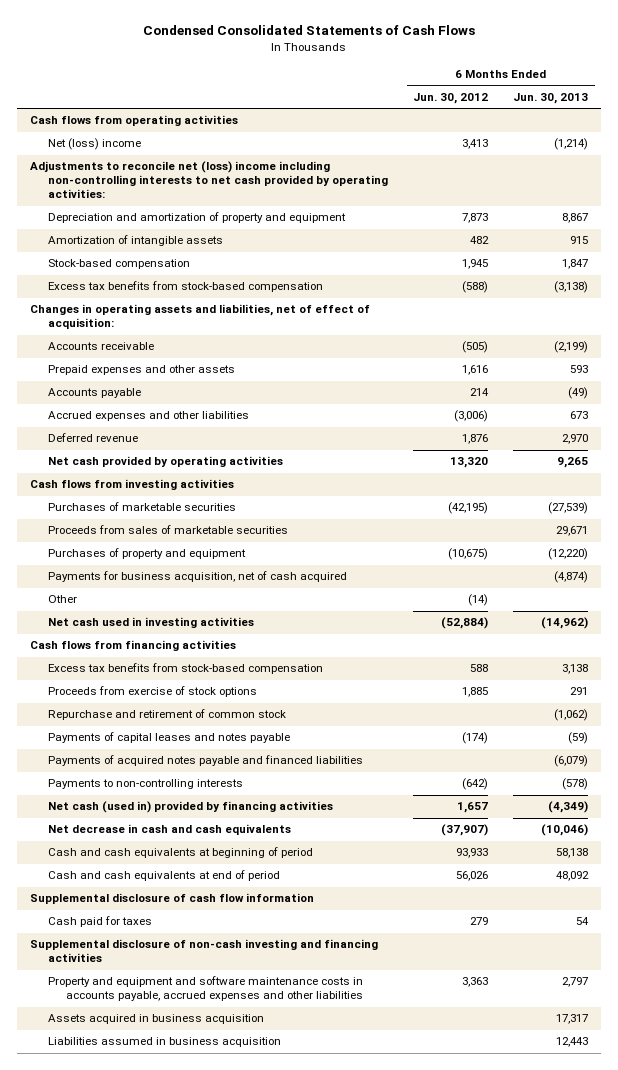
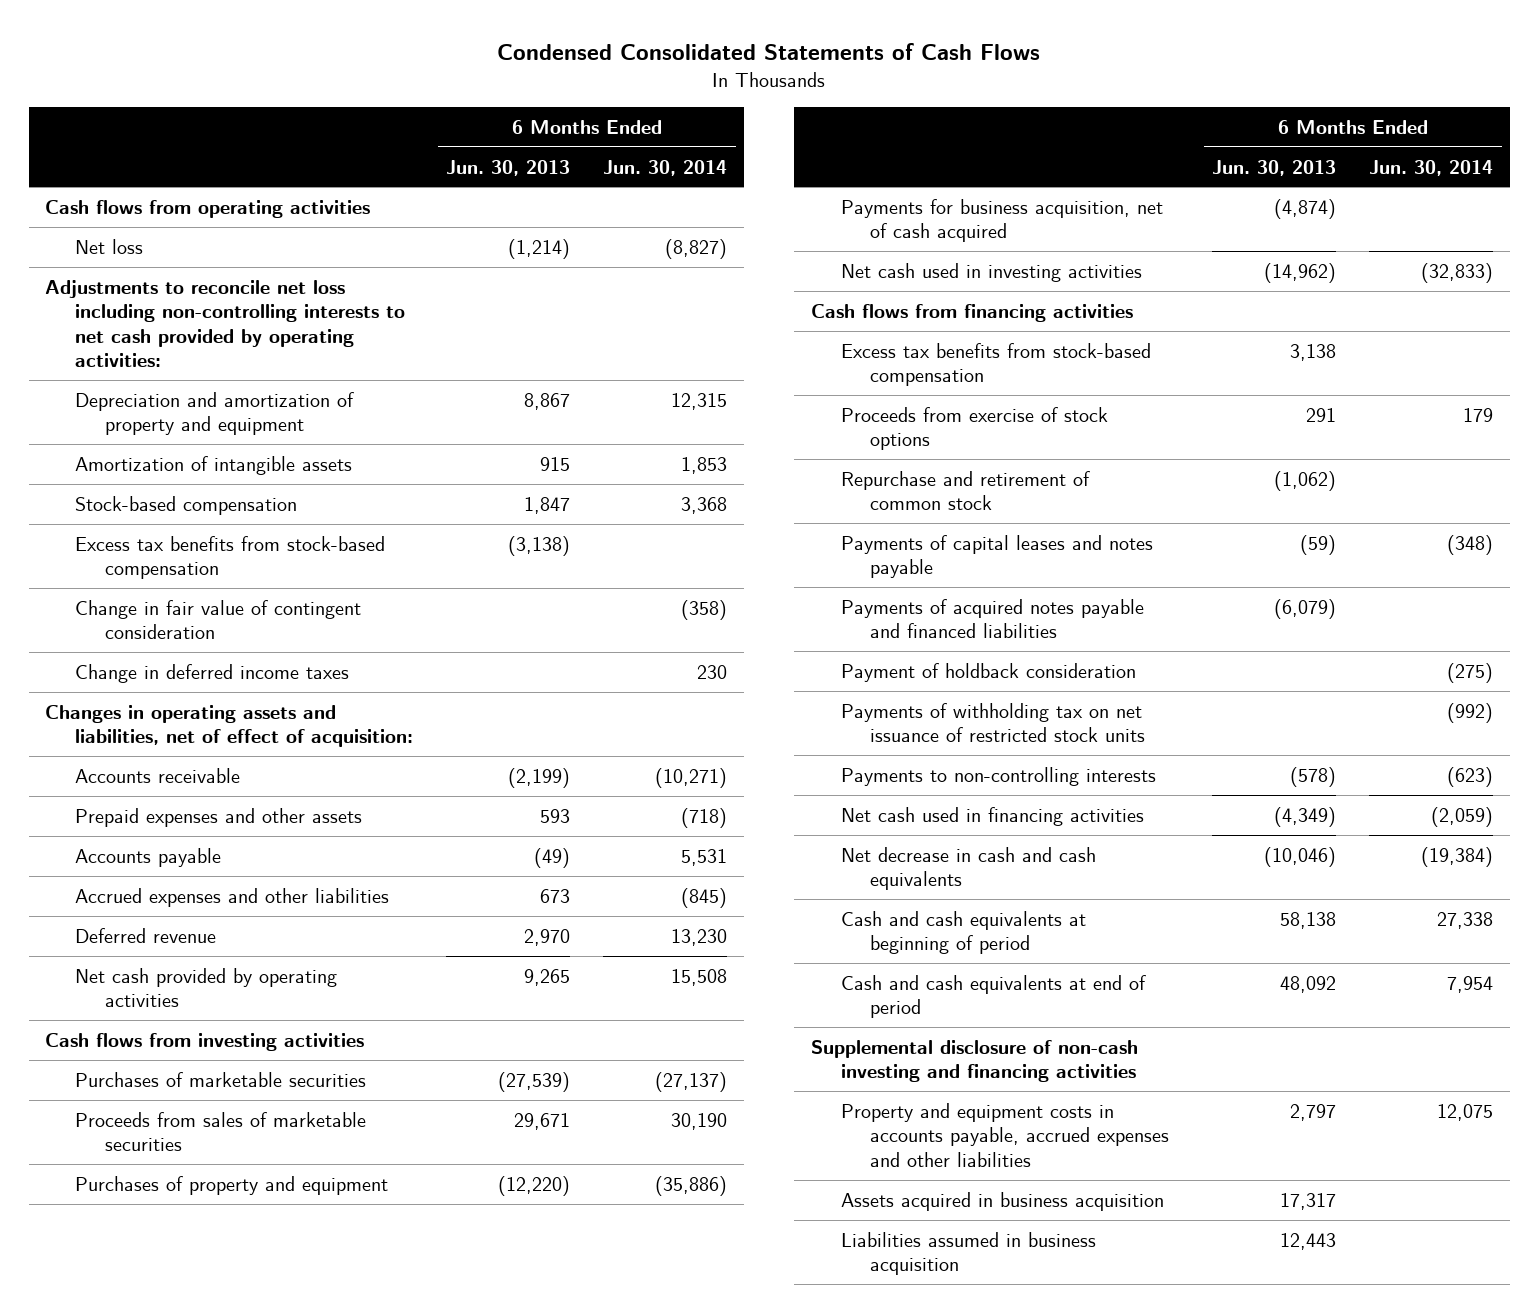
[413,92,489,104] Jun. 30, 2012 -> none
none -> [603,159,728,176] Jun. 30, 2014
[48,138,142,151] Net (loss) income -> [74,238,143,254] Net loss
[29,161,389,199] Adjustments to reconcile net (loss) income including non-controlling interests to net cash provided by operating activities: -> [45,279,405,368] Adjustments to reconcile net loss including non-controlling interests to net cash provided by operating activities:
none -> [74,599,361,640] Change in fair value of contingent consideration
none -> [74,663,349,683] Change in deferred income taxes
[48,595,78,604] Other -> none
none -> [840,662,1136,682] Payment of holdback consideration
none -> [840,702,1146,743] Payments of withholding tax on net issuance of restricted stock units
[48,801,334,814] Net cash (used in) provided by financing activities -> [840,806,1144,826] Net cash used in financing activities
[29,893,314,905] Supplemental disclosure of cash flow information -> none
[48,916,153,928] Cash paid for taxes -> none
[48,976,364,1002] Property and equipment and software maintenance costs in accounts payable, accrued expenses and other liabilities -> [840,1102,1170,1167] Property and equipment costs in accounts payable, accrued expenses and other liabilities

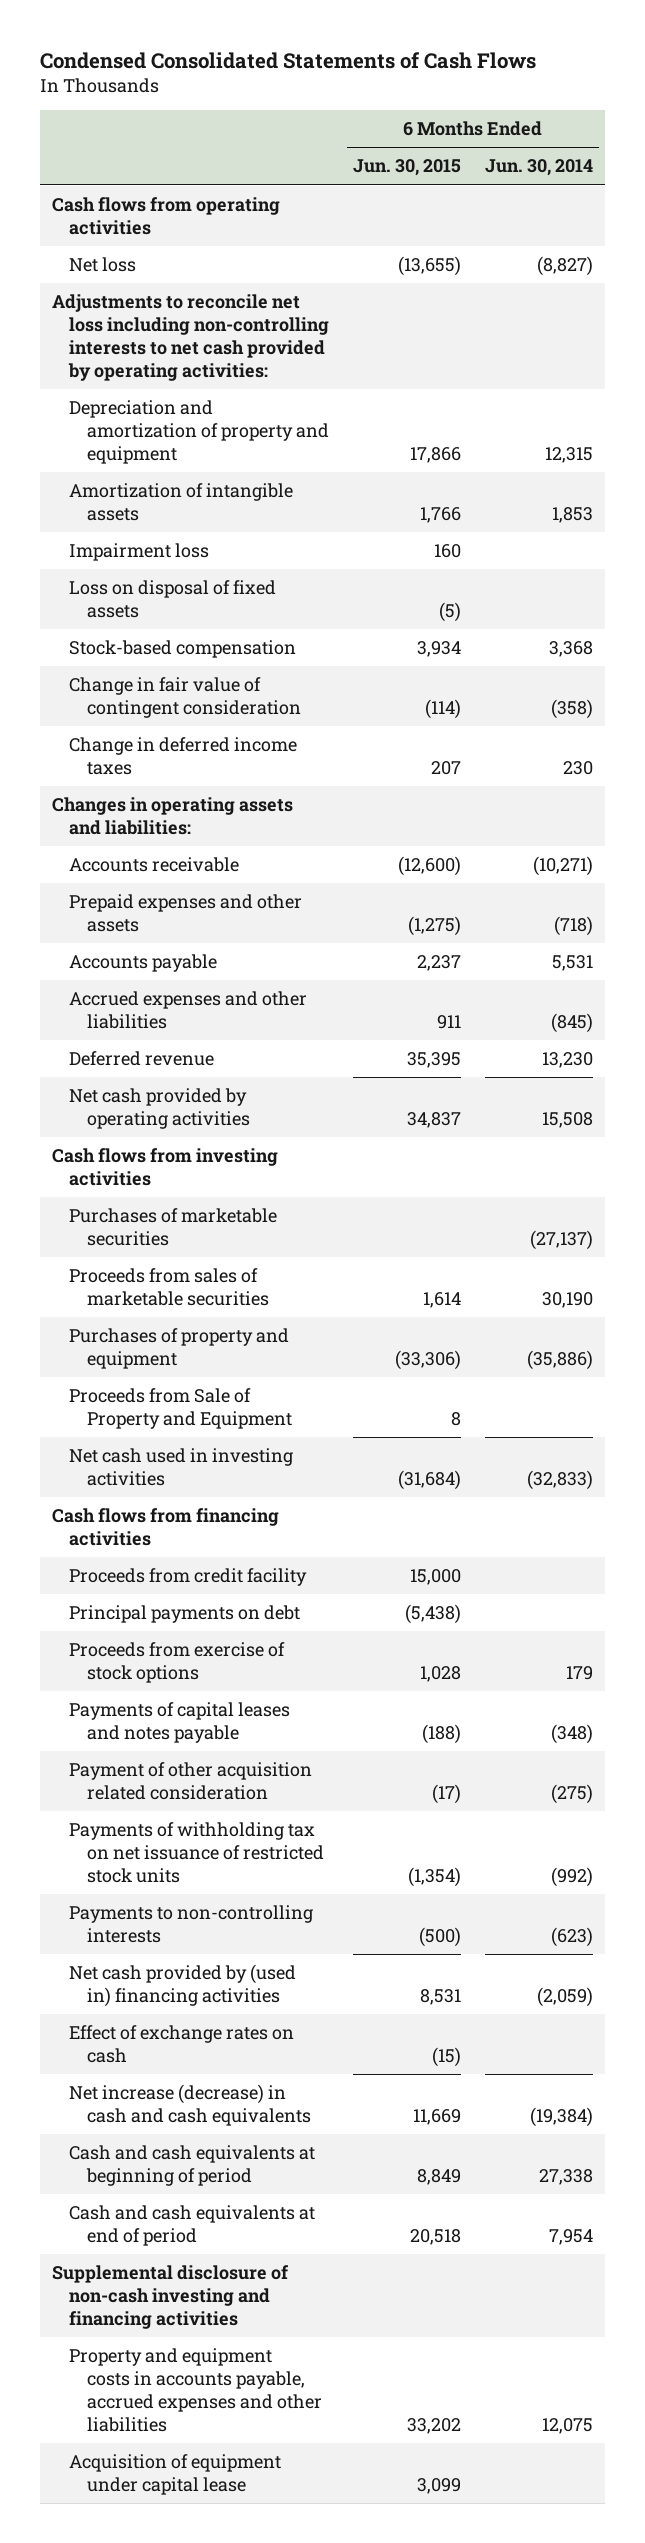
[446,159,571,176] Jun. 30, 2013 -> none
none -> [353,159,462,177] Jun. 30, 2015
none -> [69,543,210,562] Impairment loss
none -> [69,580,277,619] Loss on disposal of fixed assets
[74,535,385,580] Excess tax benefits from stock-based compensation -> none
[45,704,413,748] Changes in operating assets and liabilities, net of effect of acquisition: -> [51,797,293,836] Changes in operating assets and liabilities:
[840,198,1163,243] Payments for business acquisition, net of cash acquired -> none
none -> [69,1388,292,1430] Proceeds from Sale of Property and Equipment
[840,342,1151,387] Excess tax benefits from stock-based compensation -> none
none -> [69,1568,308,1587] Proceeds from credit facility
none -> [69,1605,301,1624] Principal payments on debt
[840,470,1090,511] Repurchase and retirement of common stock -> none
[840,598,1144,639] Payments of acquired notes payable and financed liabilities -> none
[840,662,1136,682] Payment of holdback consideration -> [69,1762,313,1801] Payment of other acquisition related consideration
[840,806,1144,826] Net cash used in financing activities -> [69,1964,297,2008] Net cash provided by (used in) financing activities
none -> [69,2025,295,2064] Effect of exchange rates on cash
[840,846,1096,891] Net decrease in cash and cash equivalents -> [69,2084,311,2127] Net increase (decrease) in cash and cash equivalents
[840,1191,1164,1211] Assets acquired in business acquisition -> none
[840,1231,1096,1276] Liabilities assumed in business acquisition -> none
none -> [69,2454,282,2496] Acquisition of equipment under capital lease

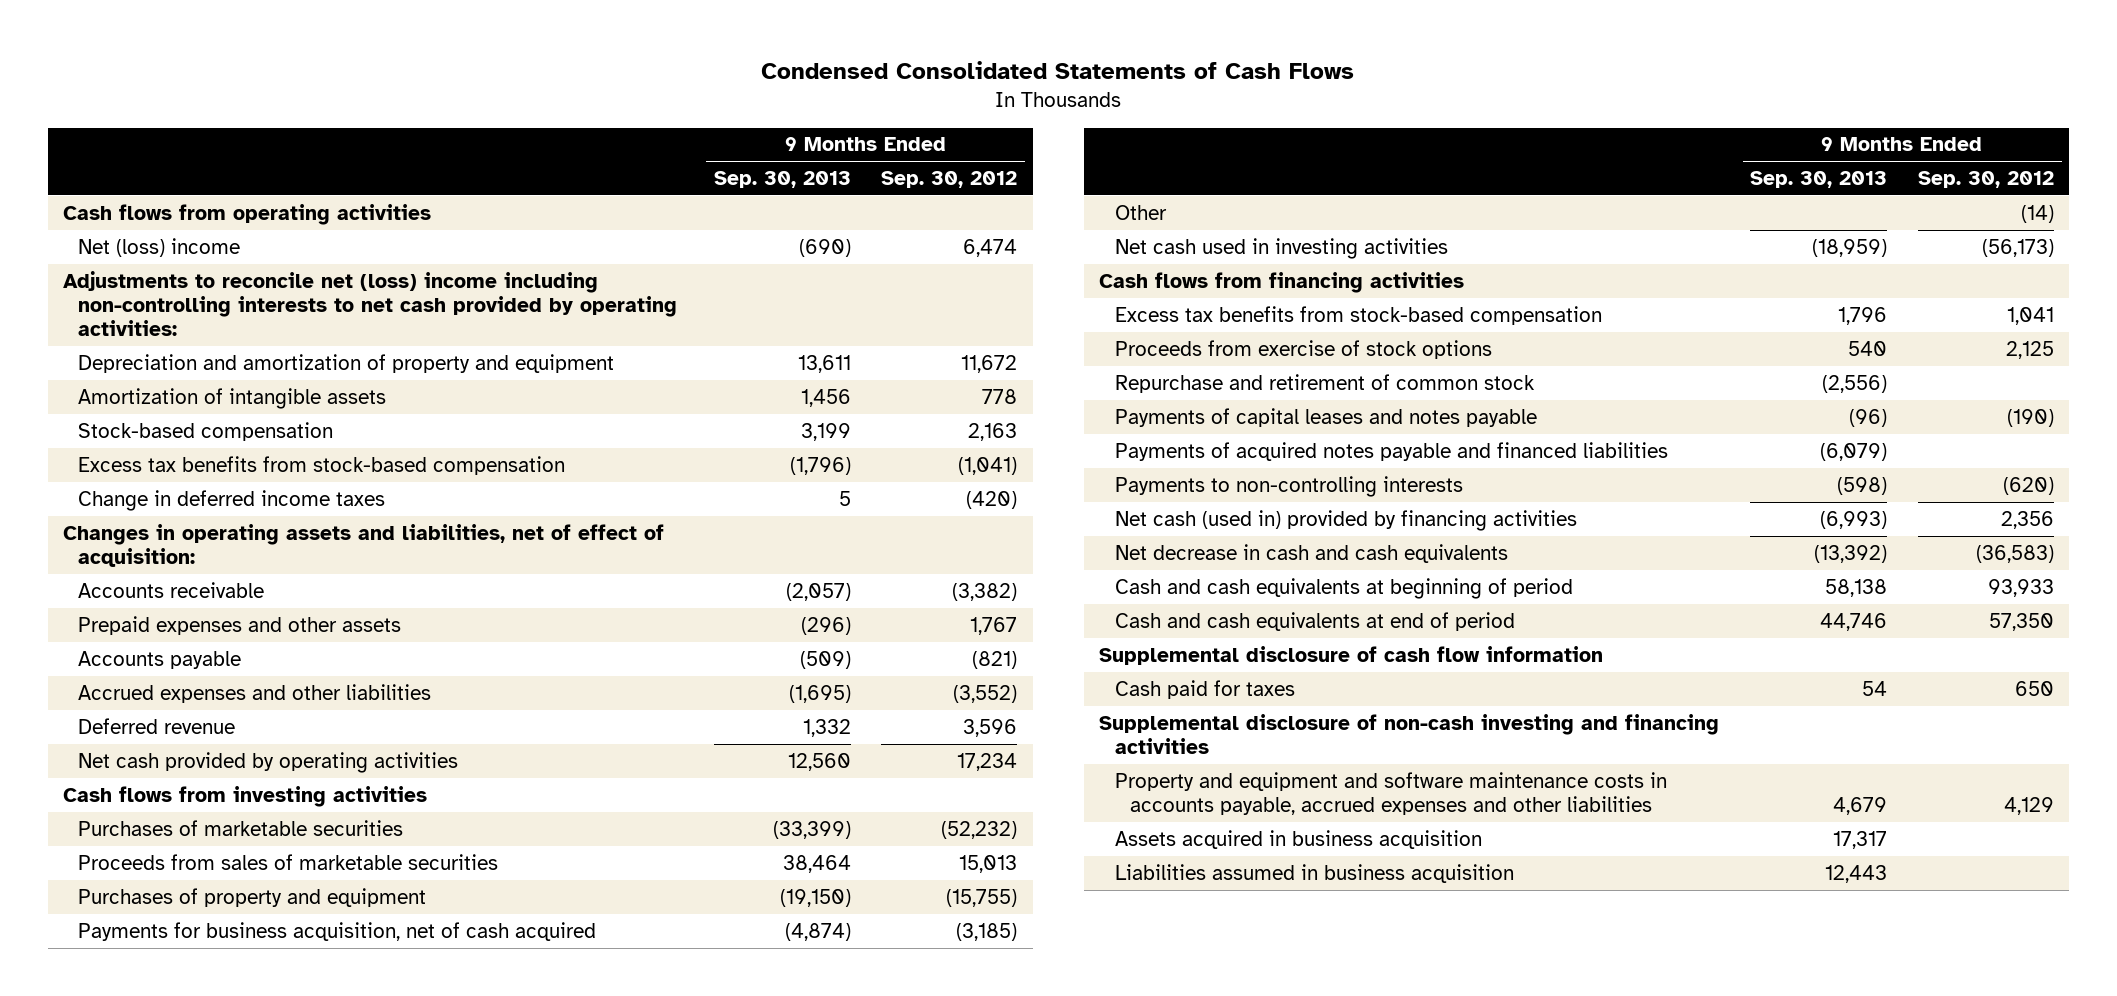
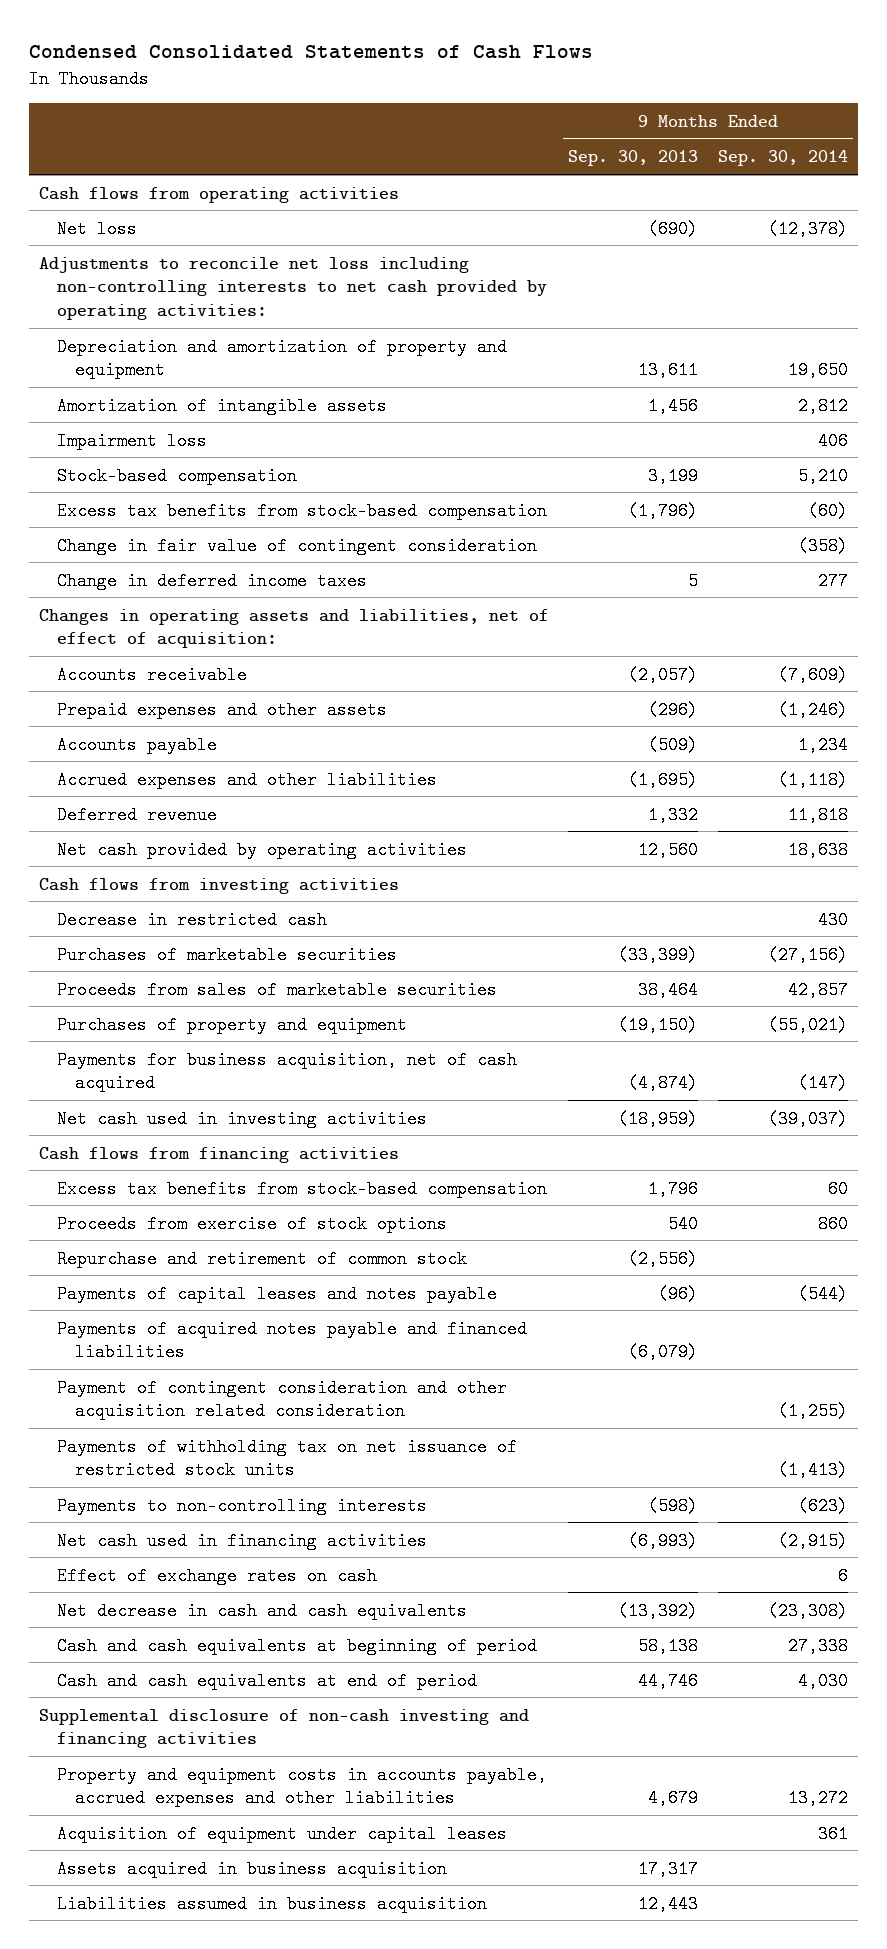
[881,171,1018,189] Sep. 30, 2012 -> none
none -> [717,150,848,167] Sep. 30, 2014
[78,237,241,257] Net (loss) income -> [56,219,137,238] Net loss
[62,270,678,336] Adjustments to reconcile net (loss) income including non-controlling interests to net cash provided by operating activities: -> [38,256,547,321] Adjustments to reconcile net loss including non-controlling interests to net cash provided by operating activities:
none -> [56,431,207,450] Impairment loss
none -> [56,536,537,555] Change in fair value of contingent consideration
none -> [56,910,327,929] Decrease in restricted cash
[1114,204,1167,220] Other -> none
none -> [56,1378,507,1421] Payment of contingent consideration and other acquisition related consideration
none -> [56,1437,517,1480] Payments of withholding tax on net issuance of restricted stock units
[1114,509,1577,531] Net cash (used in) provided by financing activities -> [56,1531,427,1550] Net cash used in financing activities
none -> [56,1566,377,1585] Effect of exchange rates on cash
[1099,645,1604,665] Supplemental disclosure of cash flow information -> none
[1114,679,1295,699] Cash paid for taxes -> none
[1114,771,1667,815] Property and equipment and software maintenance costs in accounts payable, accrued expenses and other liabilities -> [56,1765,547,1808] Property and equipment costs in accounts payable, accrued expenses and other liabilities
none -> [56,1824,507,1843] Acquisition of equipment under capital leases

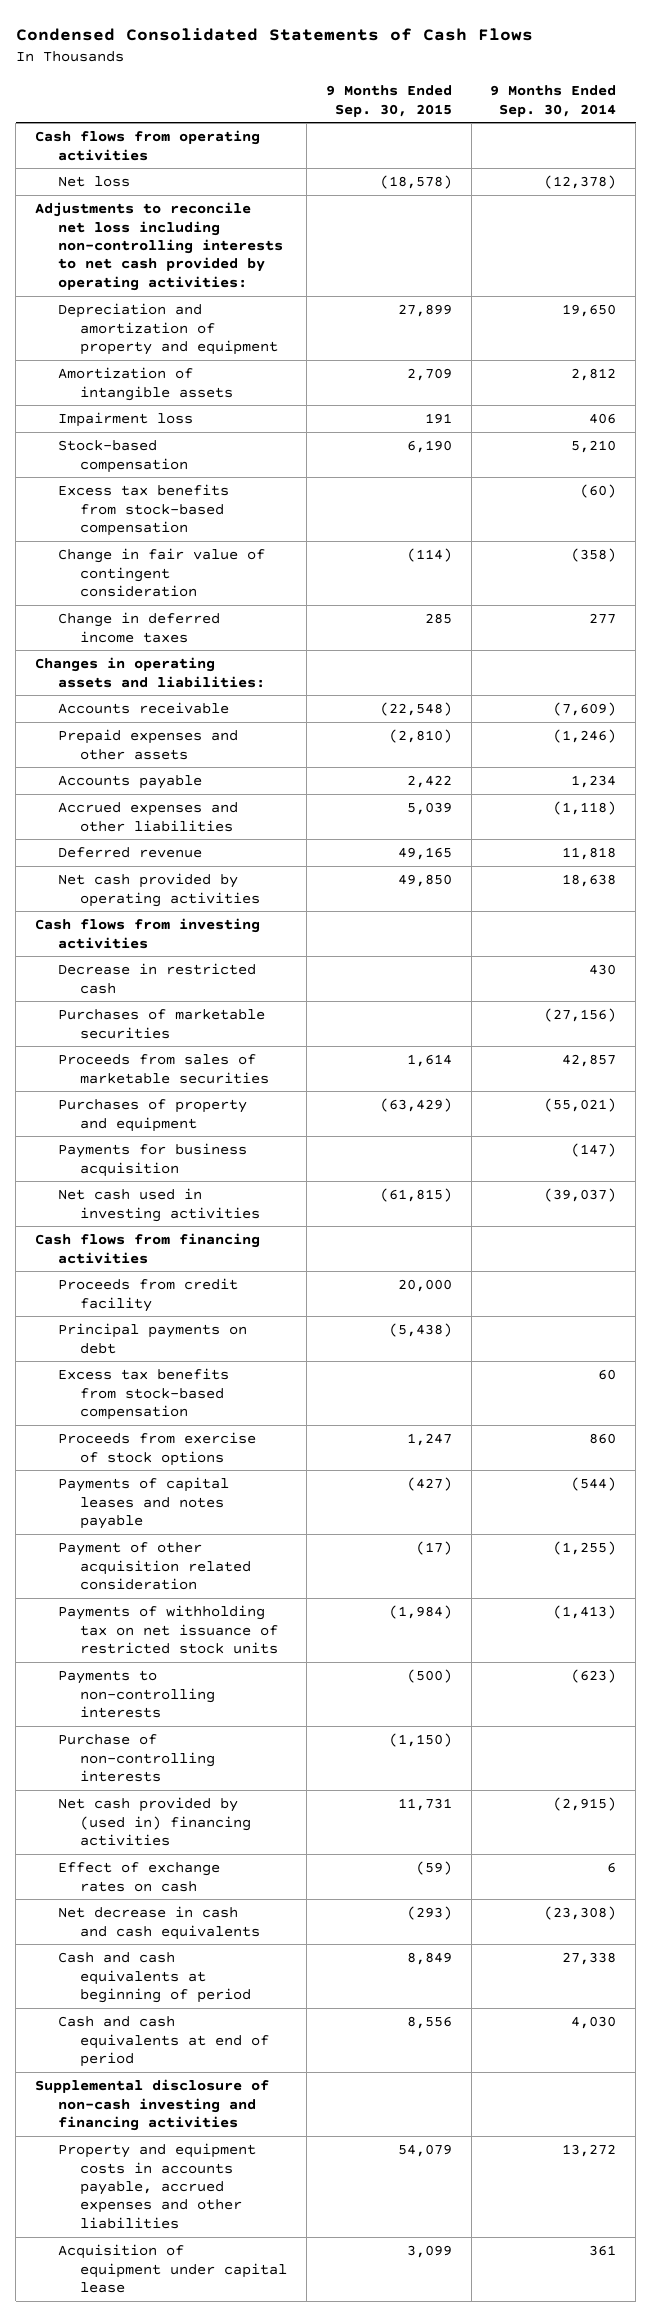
[568,150,699,167] Sep. 30, 2013 -> none
none -> [325,85,452,117] 9 Months Ended Sep. 30, 2015
[38,608,549,649] Changes in operating assets and liabilities, net of effect of acquisition: -> [35,657,265,688] Changes in operating assets and liabilities:
[56,1050,517,1093] Payments for business acquisition, net of cash acquired -> [57,1143,247,1177] Payments for business acquisition
none -> [57,1278,238,1312] Proceeds from credit facility
none -> [57,1323,247,1354] Principal payments on debt
[56,1249,467,1268] Repurchase and retirement of common stock -> none
[56,1319,527,1362] Payments of acquired notes payable and financed liabilities -> none
[56,1378,507,1421] Payment of contingent consideration and other acquisition related consideration -> [57,1542,252,1590] Payment of other acquisition related consideration
none -> [57,1734,216,1782] Purchase of non-controlling interests
[56,1531,427,1550] Net cash used in financing activities -> [57,1797,252,1846] Net cash provided by (used in) financing activities
[56,1859,447,1878] Assets acquired in business acquisition -> none
[56,1894,487,1913] Liabilities assumed in business acquisition -> none
[56,1824,507,1843] Acquisition of equipment under capital leases -> [57,2244,288,2293] Acquisition of equipment under capital lease

